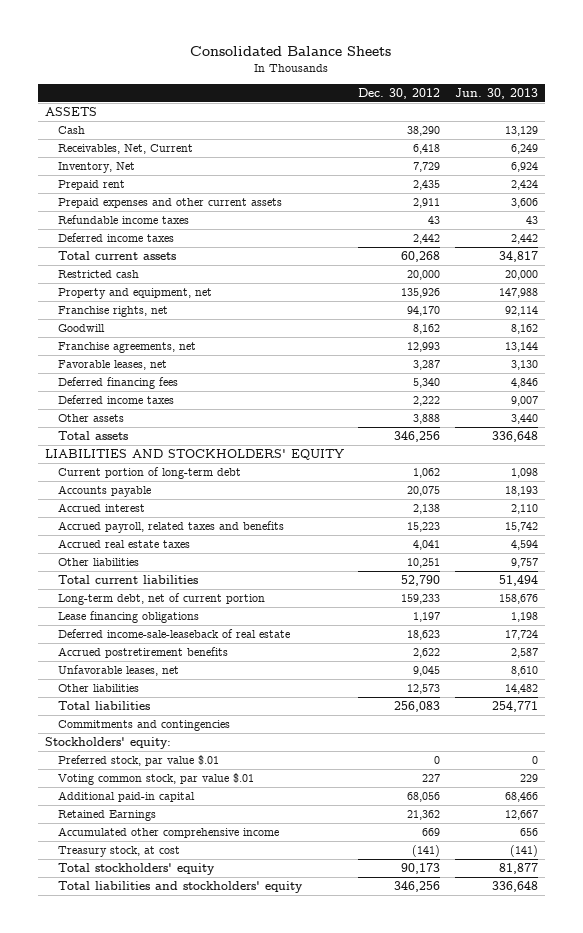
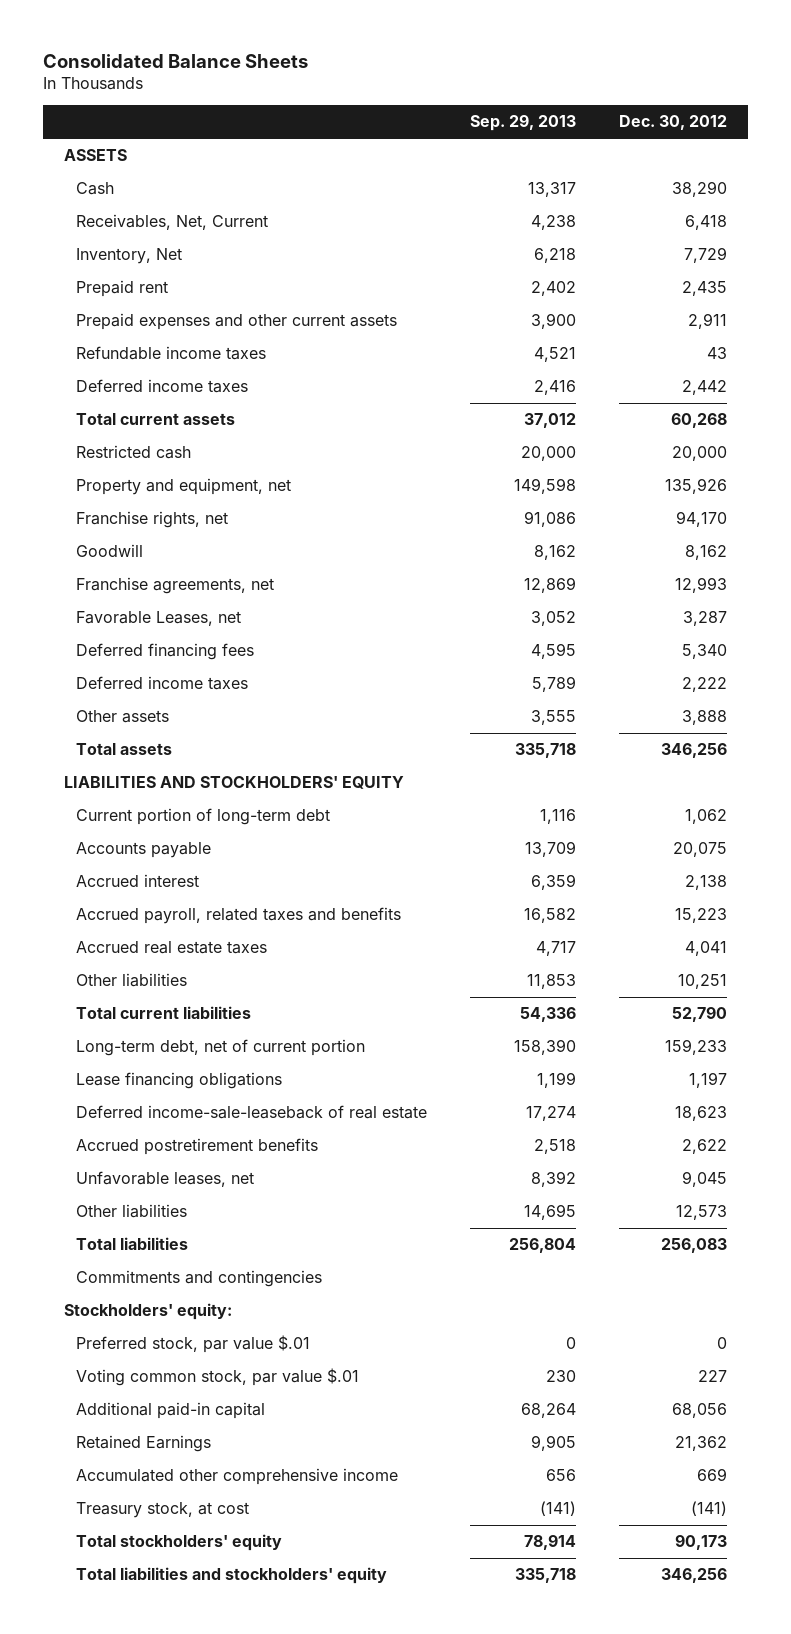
[454,88,538,100] Jun. 30, 2013 -> none
none -> [470,114,577,132] Sep. 29, 2013
[57,359,167,370] Favorable leases, net -> [76,611,242,627] Favorable Leases, net

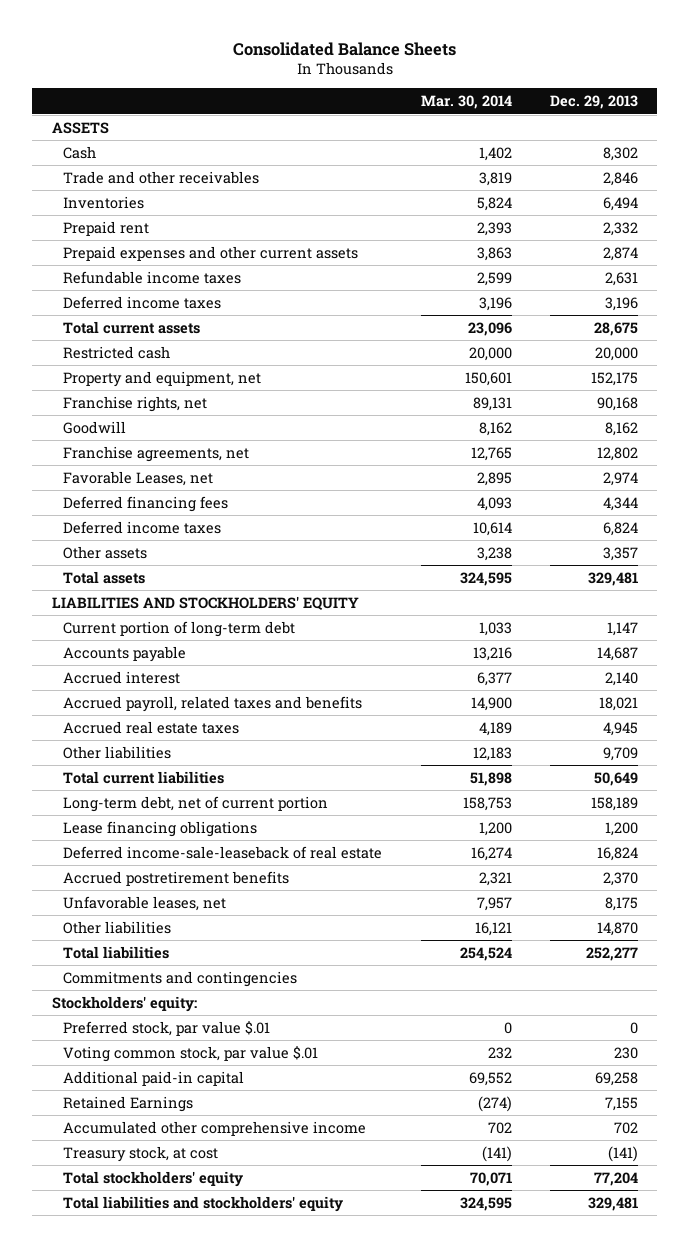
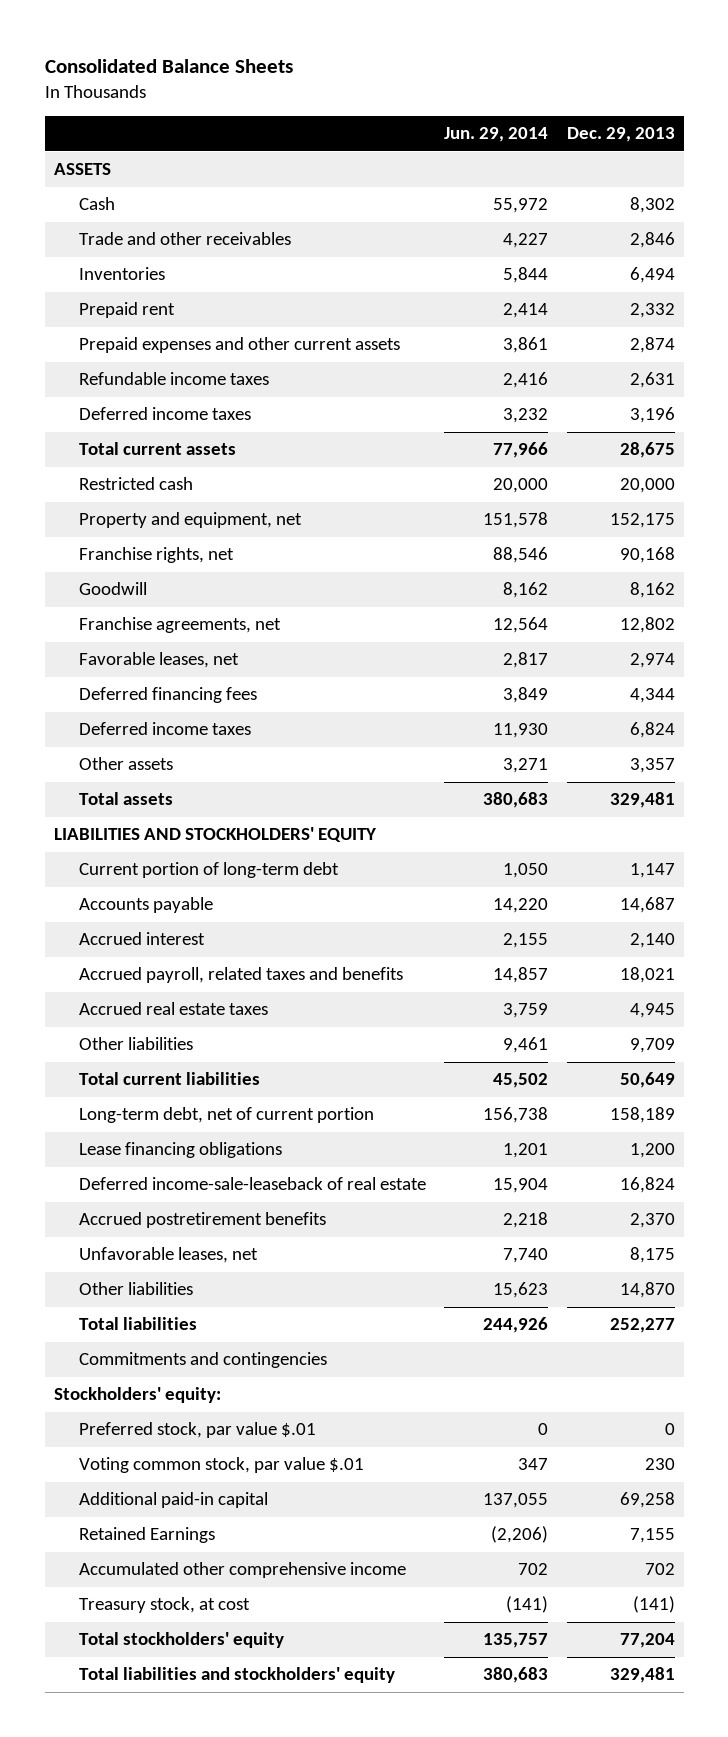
[420,95,512,110] Mar. 30, 2014 -> none
none -> [444,127,549,143] Jun. 29, 2014
[63,470,214,486] Favorable Leases, net -> [78,652,239,669] Favorable leases, net

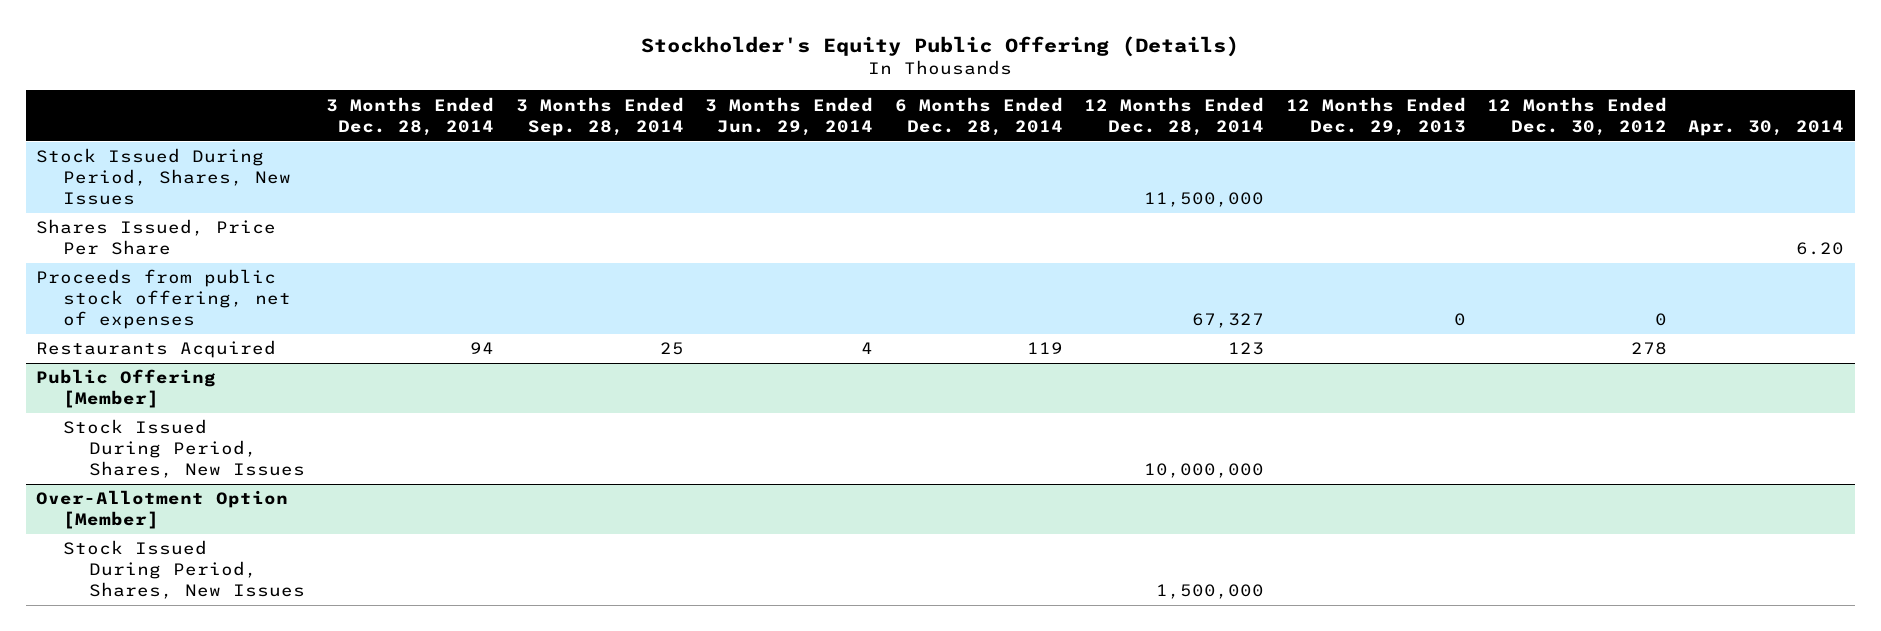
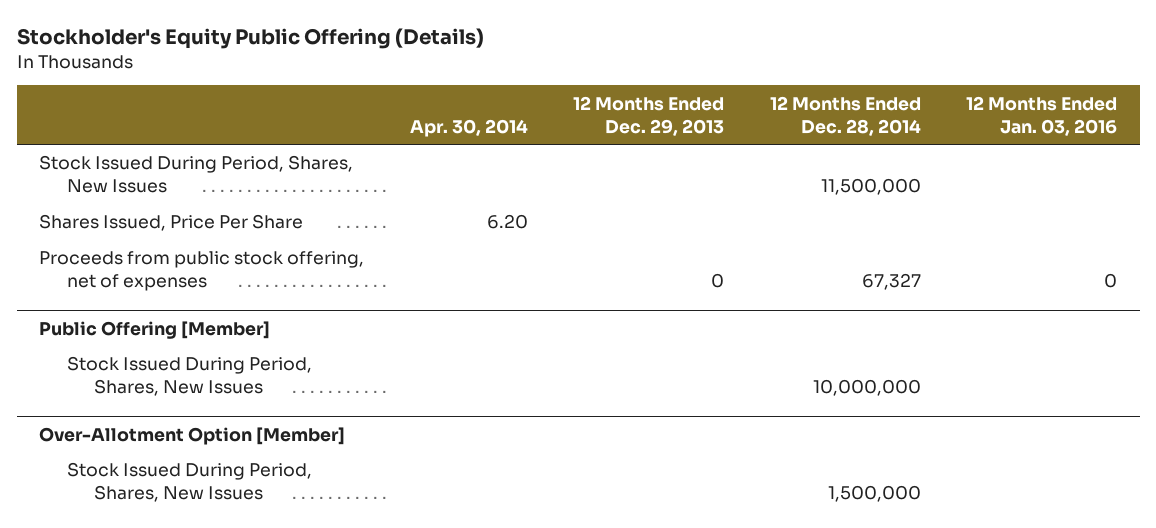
[326,96,495,136] 3 Months Ended Dec. 28, 2014 -> none
[515,96,684,136] 3 Months Ended Sep. 28, 2014 -> none
[705,96,874,136] 3 Months Ended Jun. 29, 2014 -> none
[894,96,1063,136] 6 Months Ended Dec. 28, 2014 -> none
[1486,96,1667,136] 12 Months Ended Dec. 30, 2012 -> none
none -> [965,95,1117,136] 12 Months Ended Jan. 03, 2016
[36,340,277,359] Restaurants Acquired -> none

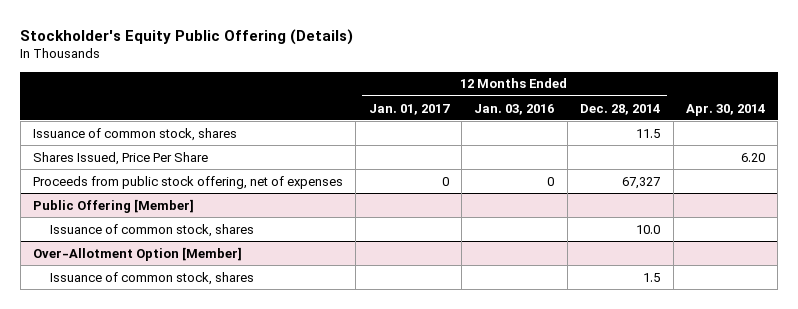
[573,95,725,136] 12 Months Ended Dec. 29, 2013 -> none
none -> [368,103,450,115] Jan. 01, 2017
[39,155,354,194] Stock Issued During Period, Shares, New Issues -> [32,127,237,141] Issuance of common stock, shares
[820,178,921,196] 11,500,000 -> [636,128,661,138] 11.5
[66,356,312,397] Stock Issued During Period, Shares, New Issues -> [50,223,255,237] Issuance of common stock, shares
[812,379,921,397] 10,000,000 -> [636,224,661,234] 10.0
[66,462,312,503] Stock Issued During Period, Shares, New Issues -> [50,271,255,285] Issuance of common stock, shares
[827,485,921,503] 1,500,000 -> [643,272,661,282] 1.5

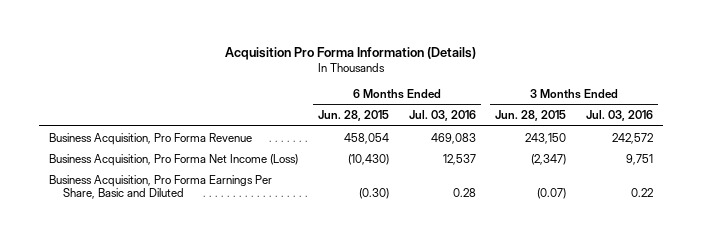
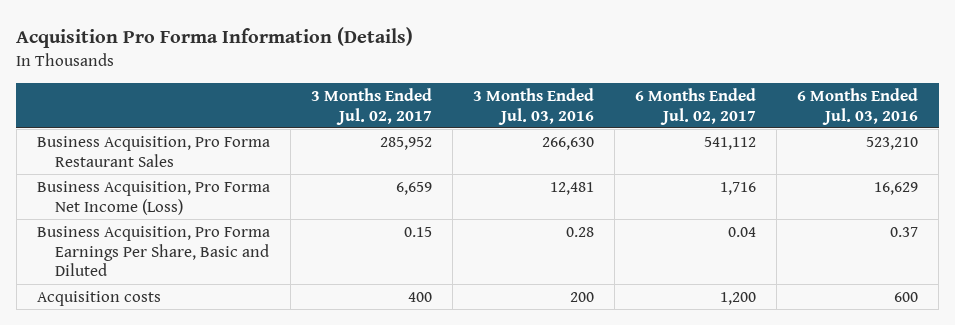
[317,110,389,122] Jun. 28, 2015 -> none
[495,110,567,122] Jun. 28, 2015 -> none
none -> [310,87,432,125] 3 Months Ended Jul. 02, 2017
none -> [635,87,757,125] 6 Months Ended Jul. 02, 2017
[48,132,252,145] Business Acquisition, Pro Forma Revenue -> [36,135,270,167] Business Acquisition, Pro Forma Restaurant Sales
[430,132,476,144] 469,083 -> [866,136,919,150] 523,210
[612,132,654,144] 242,572 -> [541,136,594,150] 266,630
[442,153,476,165] 12,537 -> [874,181,919,195] 16,629
[626,153,654,165] 9,751 -> [549,181,594,195] 12,481
[452,188,476,198] 0.28 -> [890,226,919,237] 0.37
[631,188,654,198] 0.22 -> [565,226,594,237] 0.28
none -> [36,290,161,306] Acquisition costs

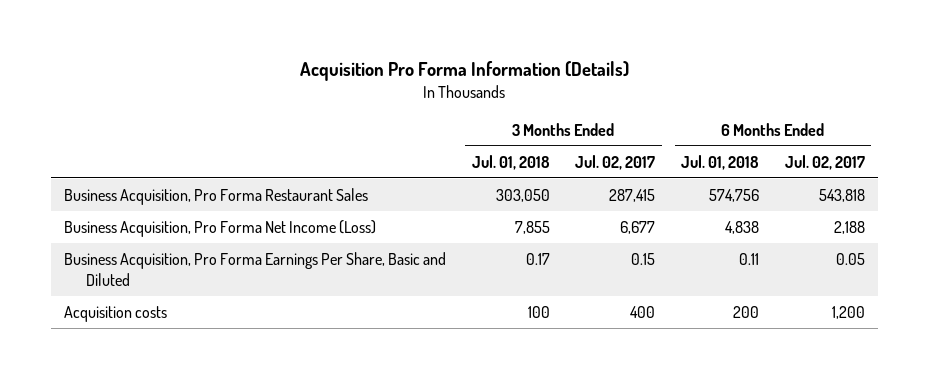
[472,87,594,125] 3 Months Ended Jul. 03, 2016 -> none
[797,87,919,125] 6 Months Ended Jul. 03, 2016 -> none
none -> [471,154,550,170] Jul. 01, 2018
none -> [681,154,760,170] Jul. 01, 2018
[379,136,432,150] 285,952 -> [609,188,656,202] 287,415
[704,136,757,150] 541,112 -> [818,188,865,202] 543,818
[395,181,432,195] 6,659 -> [620,220,656,234] 6,677
[720,181,757,195] 1,716 -> [833,220,865,234] 2,188
[728,226,757,237] 0.04 -> [835,252,865,265] 0.05

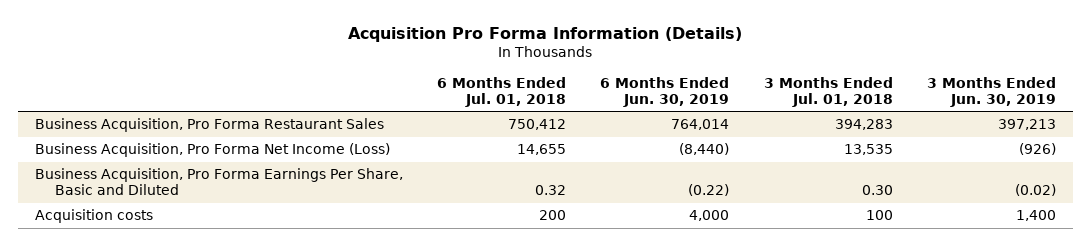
[575,154,656,170] Jul. 02, 2017 -> none
[784,154,865,170] Jul. 02, 2017 -> none
none -> [600,76,730,107] 6 Months Ended Jun. 30, 2019
none -> [926,76,1056,107] 3 Months Ended Jun. 30, 2019
[495,188,550,202] 303,050 -> [834,119,893,131] 394,283
[709,188,760,202] 574,756 -> [508,119,567,131] 750,412
[514,220,550,234] 7,855 -> [843,144,893,156] 13,535
[725,220,760,234] 4,838 -> [517,144,567,156] 14,655
[525,252,550,265] 0.17 -> [861,185,893,196] 0.30
[739,252,760,265] 0.11 -> [535,185,567,196] 0.32

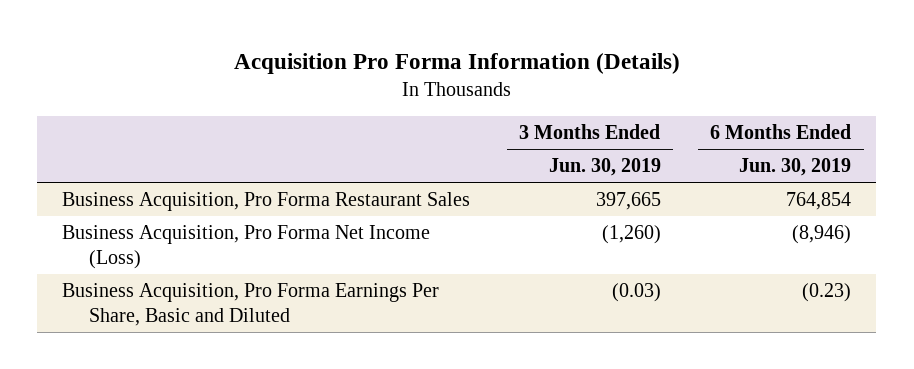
[437,76,567,107] 6 Months Ended Jul. 01, 2018 -> none
[763,76,893,107] 3 Months Ended Jul. 01, 2018 -> none
[34,209,153,224] Acquisition costs -> none
[671,119,730,131] 764,014 -> [786,192,852,211] 764,854
[997,119,1056,131] 397,213 -> [595,192,661,211] 397,665
[679,143,730,156] (8,440) -> [792,225,852,245] (8,946)
[1018,143,1056,156] (926) -> [601,225,661,245] (1,260)
[688,184,730,197] (0.22) -> [802,283,852,303] (0.23)
[1014,184,1056,197] (0.02) -> [611,283,661,303] (0.03)

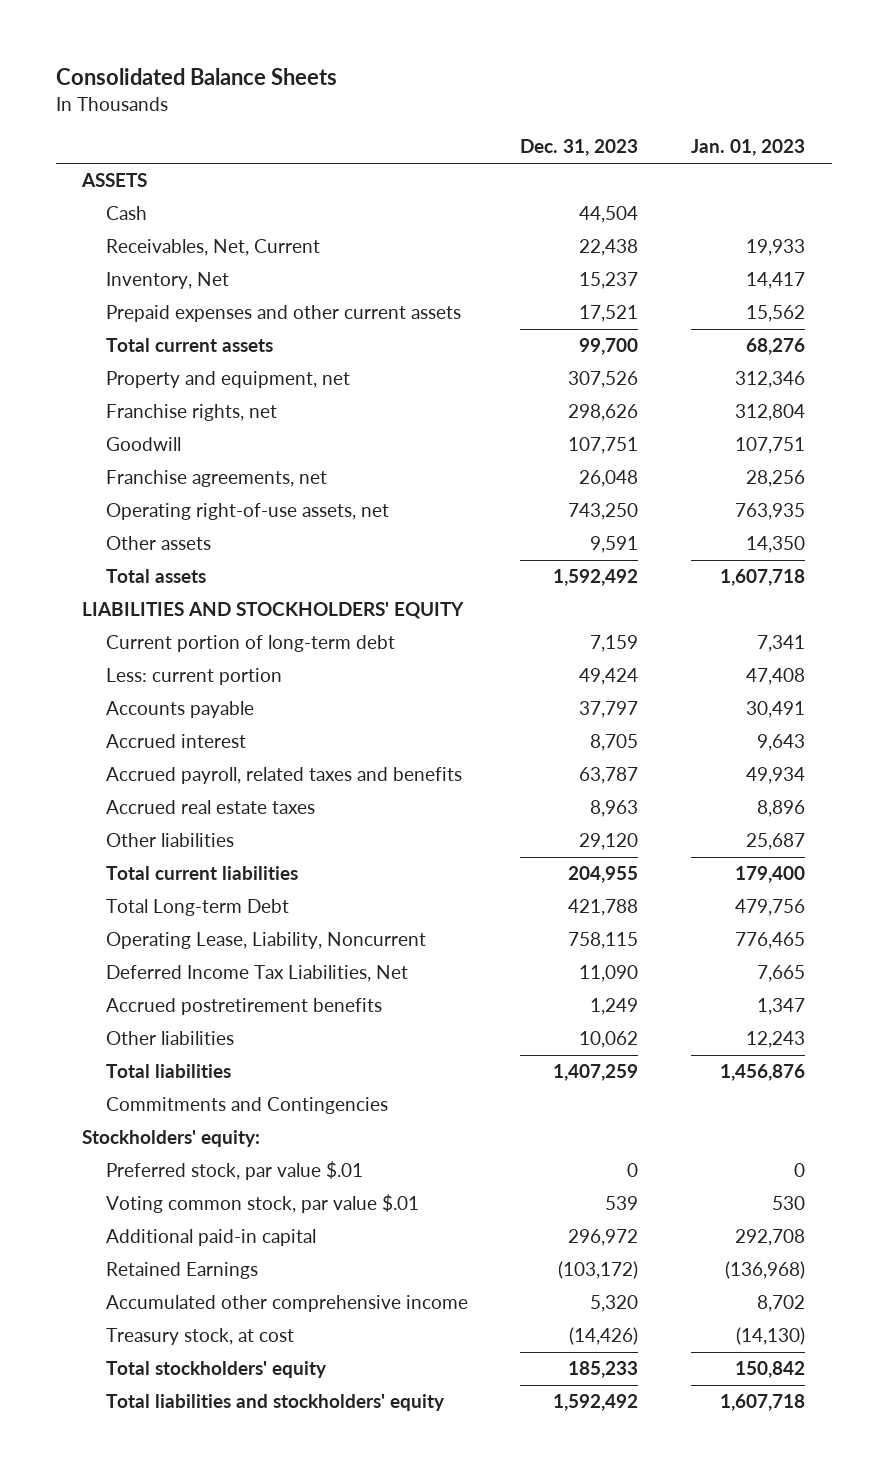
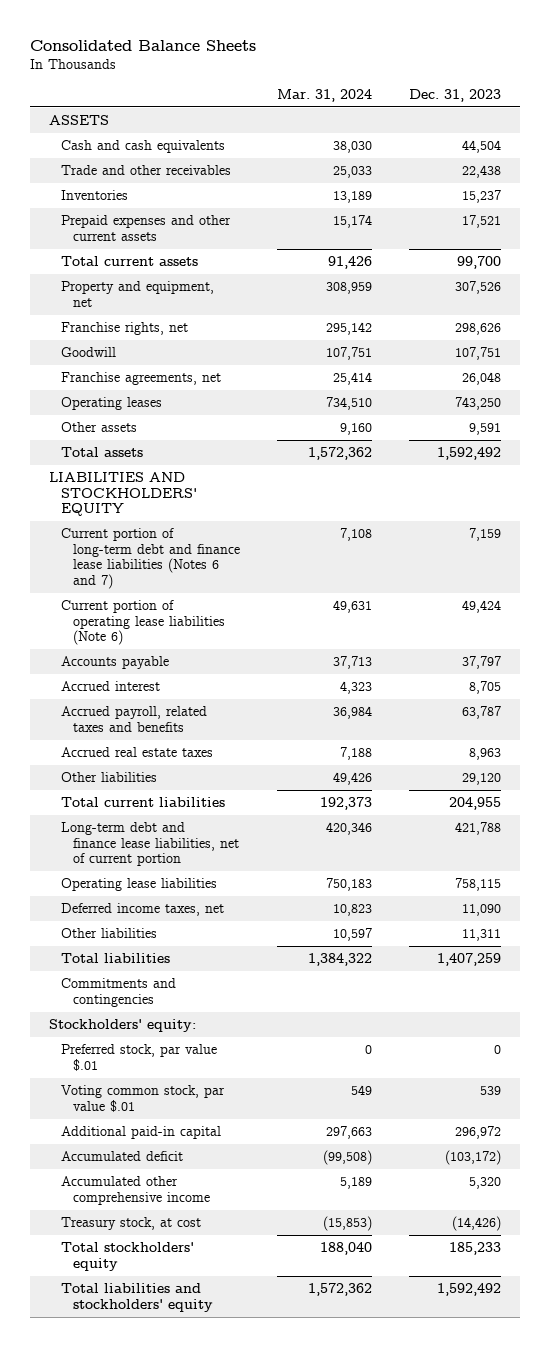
[691,139,806,157] Jan. 01, 2023 -> none
none -> [277,88,373,102] Mar. 31, 2024
[105,206,147,221] Cash -> [60,140,225,154] Cash and cash equivalents
[105,239,320,257] Receivables, Net, Current -> [60,165,231,176] Trade and other receivables
[105,272,229,290] Inventory, Net -> [60,190,128,201] Inventories
[105,503,389,521] Operating right-of-use assets, net -> [60,397,162,411] Operating leases
[105,635,395,653] Current portion of long-term debt -> [60,528,241,590] Current portion of long-term debt and finance lease liabilities (Notes 6 and 7)
[105,668,282,686] Less: current portion -> [60,600,226,646] Current portion of operating lease liabilities (Note 6)
[105,998,382,1016] Accrued postretirement benefits -> none
[105,899,289,917] Total Long-term Debt -> [60,822,240,867] Long-term debt and finance lease liabilities, net of current portion
[105,932,426,950] Operating Lease, Liability, Noncurrent -> [60,878,217,892] Operating lease liabilities
[105,965,408,983] Deferred Income Tax Liabilities, Net -> [60,903,224,917] Deferred income taxes, net
[579,1031,639,1049] 10,062 -> [462,929,502,942] 11,311
[105,1097,388,1115] Commitments and Contingencies -> [60,978,176,1007] Commitments and contingencies
[105,1262,258,1280] Retained Earnings -> [60,1151,183,1162] Accumulated deficit

